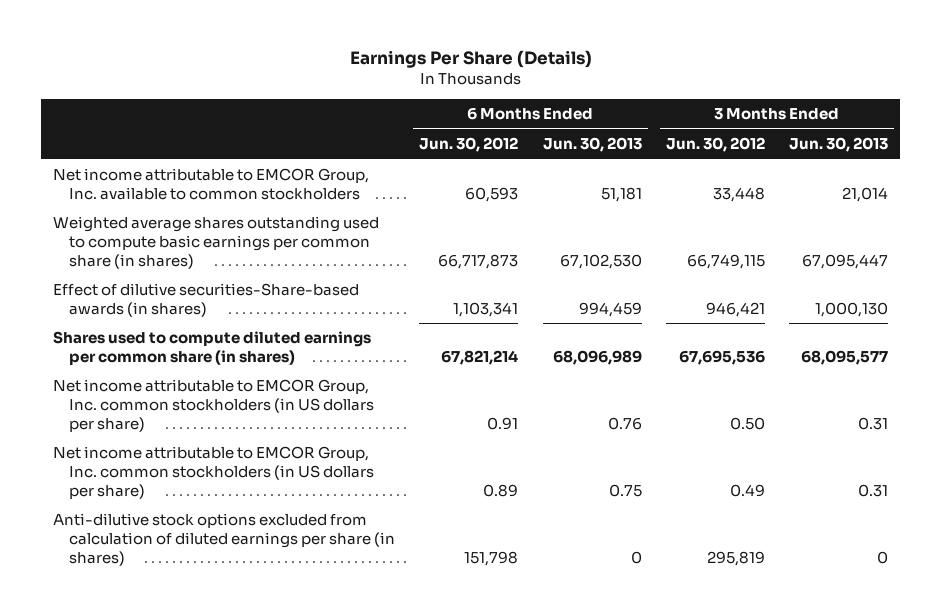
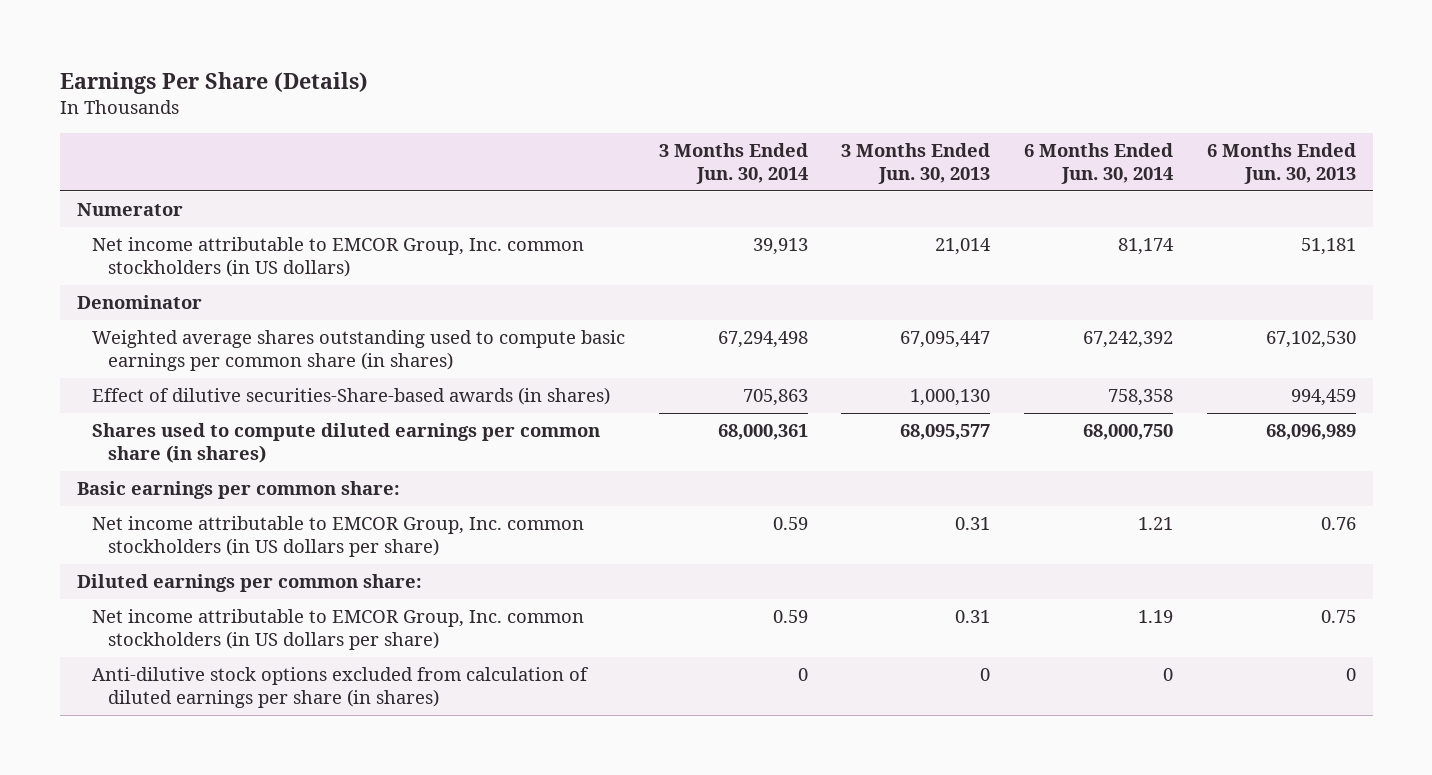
[419,137,519,153] Jun. 30, 2012 -> none
[665,137,765,153] Jun. 30, 2012 -> none
none -> [658,142,808,184] 3 Months Ended Jun. 30, 2014
none -> [1024,142,1174,184] 6 Months Ended Jun. 30, 2014
none -> [76,203,183,217] Numerator
[53,168,370,200] Net income attributable to EMCOR Group, Inc. available to common stockholders -> [92,237,585,278] Net income attributable to EMCOR Group, Inc. common stockholders (in US dollars)
none -> [76,295,202,310] Denominator
none -> [76,481,400,500] Basic earnings per common share:
none -> [76,574,422,593] Diluted earnings per common share:

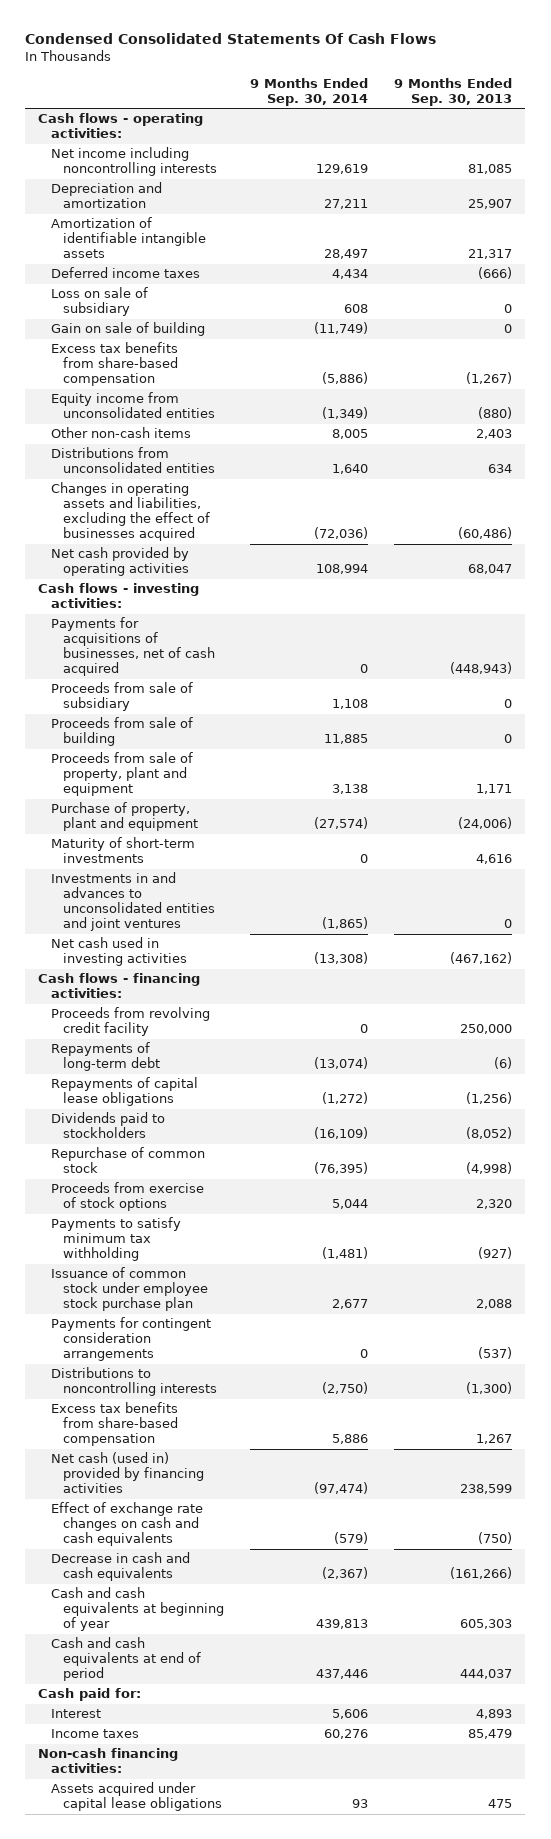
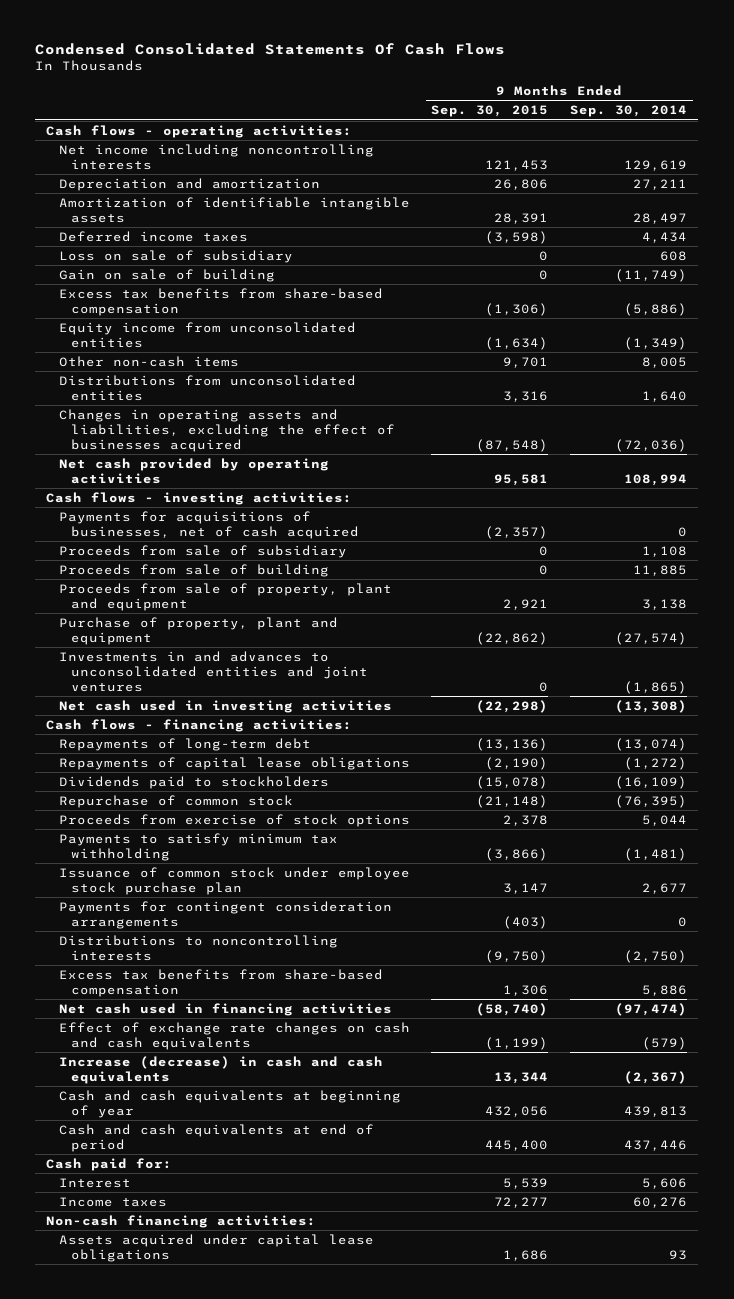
[394,77,513,106] 9 Months Ended Sep. 30, 2013 -> none
none -> [431,105,549,118] Sep. 30, 2015
[50,837,195,864] Maturity of short-term investments -> none
[50,1007,210,1037] Proceeds from revolving credit facility -> none
[50,1452,205,1494] Net cash (used in) provided by financing activities -> [58,1002,392,1016] Net cash used in financing activities
[50,1552,190,1582] Decrease in cash and cash equivalents -> [58,1055,383,1084] Increase (decrease) in cash and cash equivalents

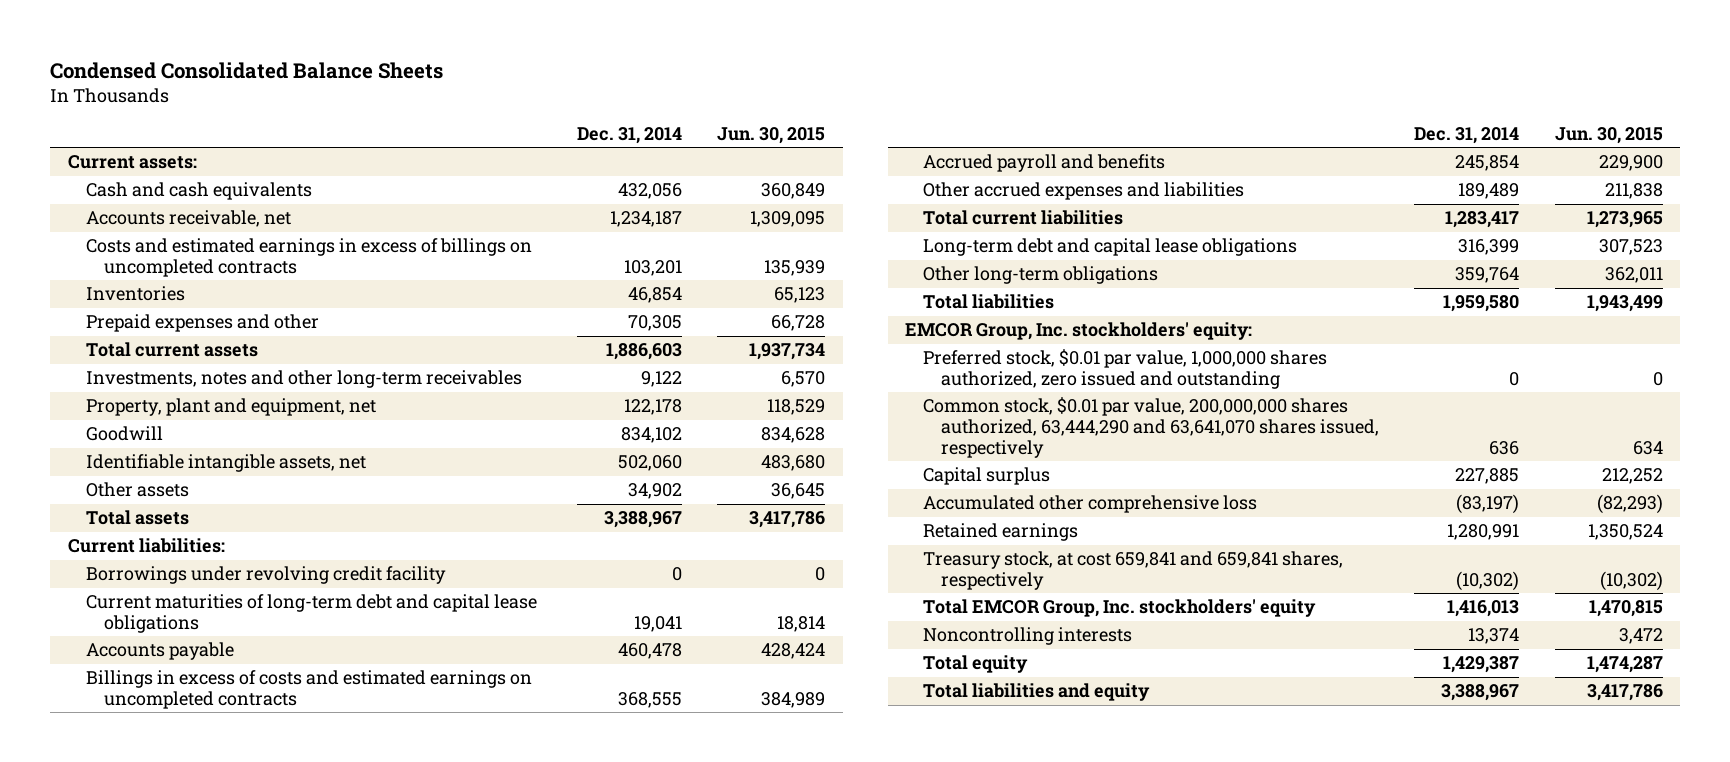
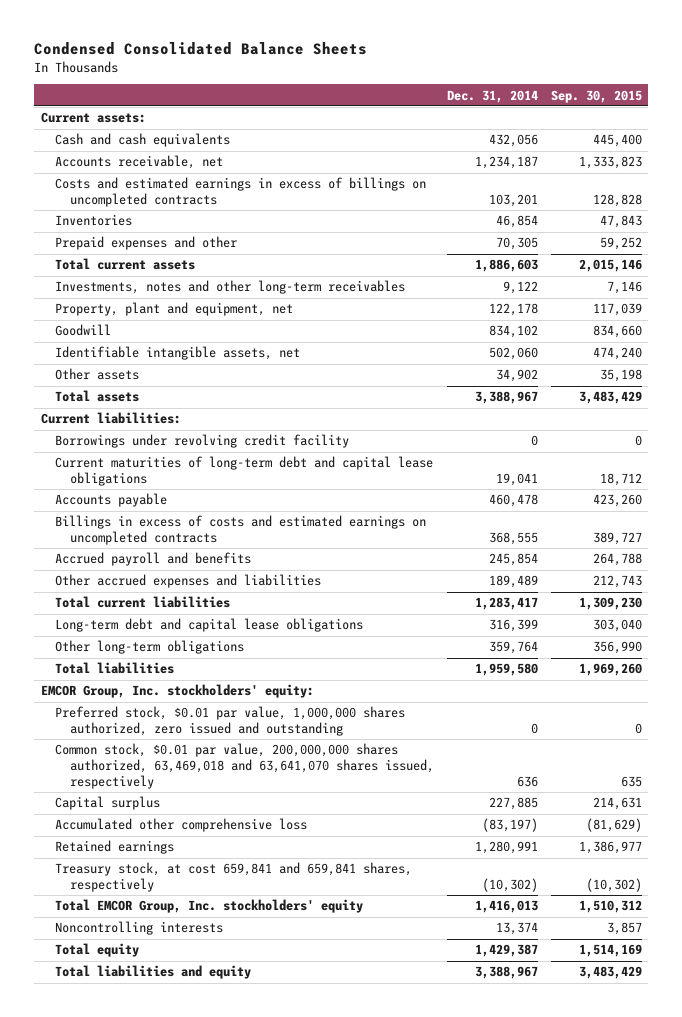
[717,127,826,145] Jun. 30, 2015 -> none
none -> [550,89,642,103] Sep. 30, 2015
[923,397,1379,458] Common stock, $0.01 par value, 200,000,000 shares authorized, 63,444,290 and 63,641,070 shares issued, respectively -> [55,743,434,790] Common stock, $0.01 par value, 200,000,000 shares authorized, 63,469,018 and 63,641,070 shares issued, respectively

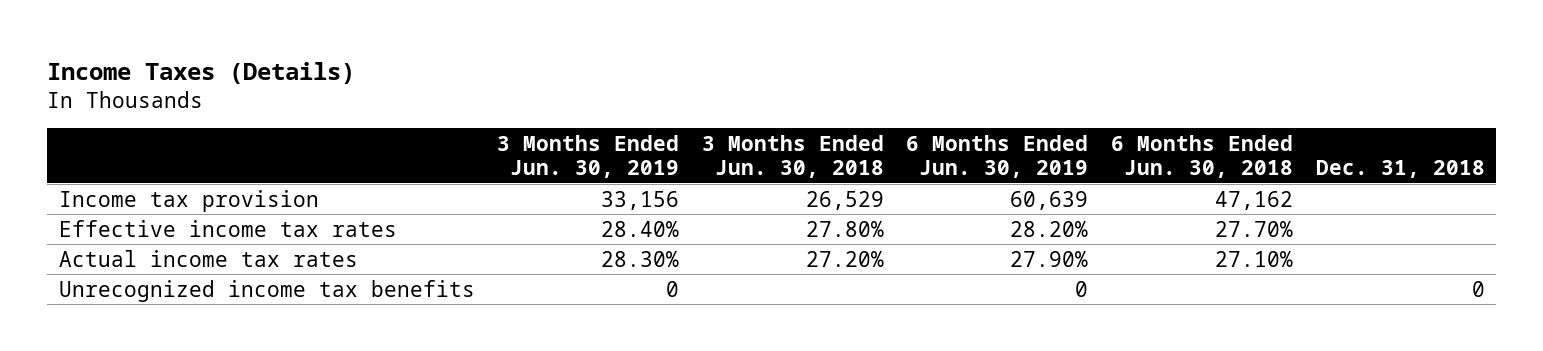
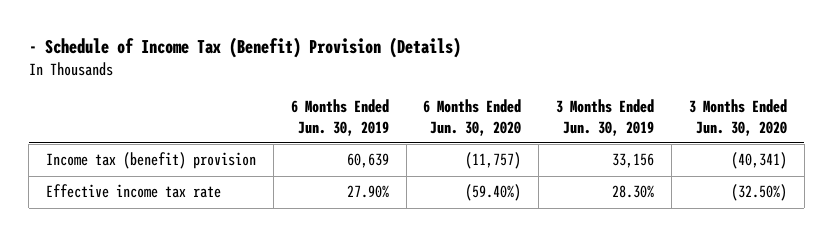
[47,61,356,84] Income Taxes (Details) -> [28,37,461,59] - Schedule of Income Tax (Benefit) Provision (Details)
[701,134,884,179] 3 Months Ended Jun. 30, 2018 -> none
[1110,134,1293,179] 6 Months Ended Jun. 30, 2018 -> none
[1315,160,1485,179] Dec. 31, 2018 -> none
none -> [423,99,522,136] 6 Months Ended Jun. 30, 2020
none -> [688,99,787,136] 3 Months Ended Jun. 30, 2020
[58,219,397,237] Effective income tax rates -> none
[58,279,475,302] Unrecognized income tax benefits -> none
[58,189,319,212] Income tax provision -> [46,152,257,170] Income tax (benefit) provision
[58,249,358,267] Actual income tax rates -> [46,184,222,199] Effective income tax rate

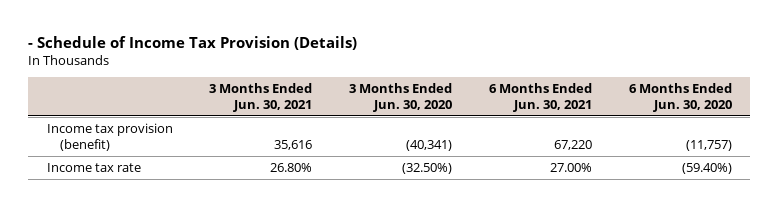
[28,37,461,59] - Schedule of Income Tax (Benefit) Provision (Details) -> [28,35,358,50] - Schedule of Income Tax Provision (Details)
[290,99,389,136] 6 Months Ended Jun. 30, 2019 -> none
[556,99,655,136] 3 Months Ended Jun. 30, 2019 -> none
none -> [209,83,313,112] 3 Months Ended Jun. 30, 2021
none -> [488,83,592,112] 6 Months Ended Jun. 30, 2021
[46,152,257,170] Income tax (benefit) provision -> [46,122,173,151] Income tax provision (benefit)
[46,184,222,199] Effective income tax rate -> [46,162,141,172] Income tax rate

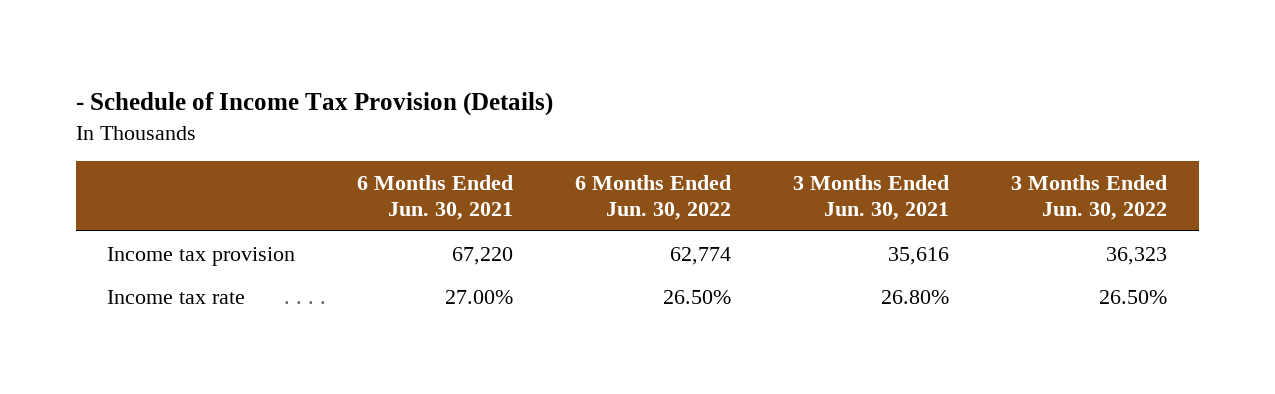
[349,83,453,112] 3 Months Ended Jun. 30, 2020 -> none
[628,83,732,112] 6 Months Ended Jun. 30, 2020 -> none
none -> [575,175,732,221] 6 Months Ended Jun. 30, 2022
none -> [1011,175,1168,221] 3 Months Ended Jun. 30, 2022
[46,122,173,151] Income tax provision (benefit) -> [107,246,296,266] Income tax provision

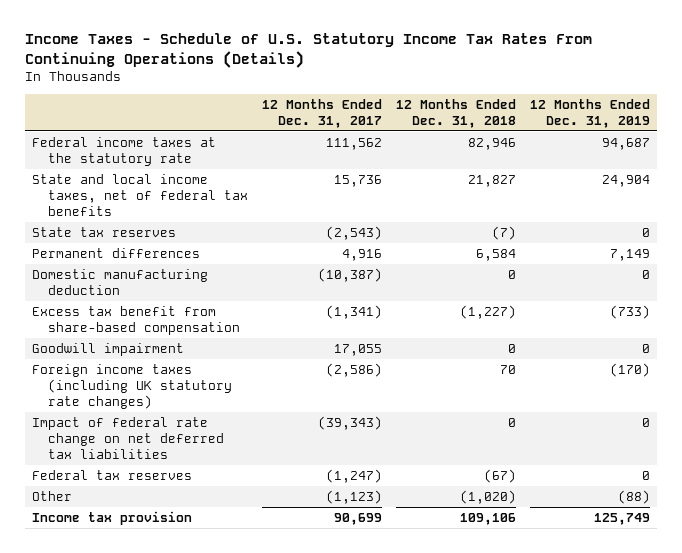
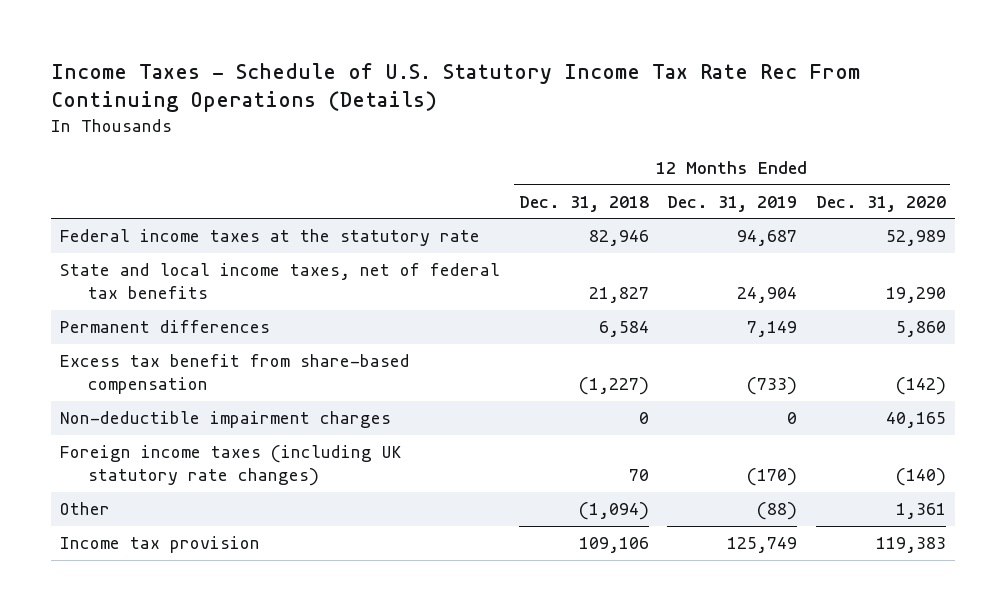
[24,33,592,68] Income Taxes - Schedule of U.S. Statutory Income Tax Rates From Continuing Operations (Details) -> [50,63,860,113] Income Taxes - Schedule of U.S. Statutory Income Tax Rate Rec From Continuing Operations (Details)
[262,98,383,128] 12 Months Ended Dec. 31, 2017 -> none
none -> [815,195,946,212] Dec. 31, 2020
[31,226,176,237] State tax reserves -> none
[31,268,208,296] Domestic manufacturing deduction -> none
[31,342,184,356] Goodwill impairment -> [60,411,392,429] Non-deductible impairment charges
[31,416,225,460] Impact of federal rate change on net deferred tax liabilities -> none
[31,469,192,480] Federal tax reserves -> none
[460,489,517,504] (1,020) -> [578,502,649,521] (1,094)

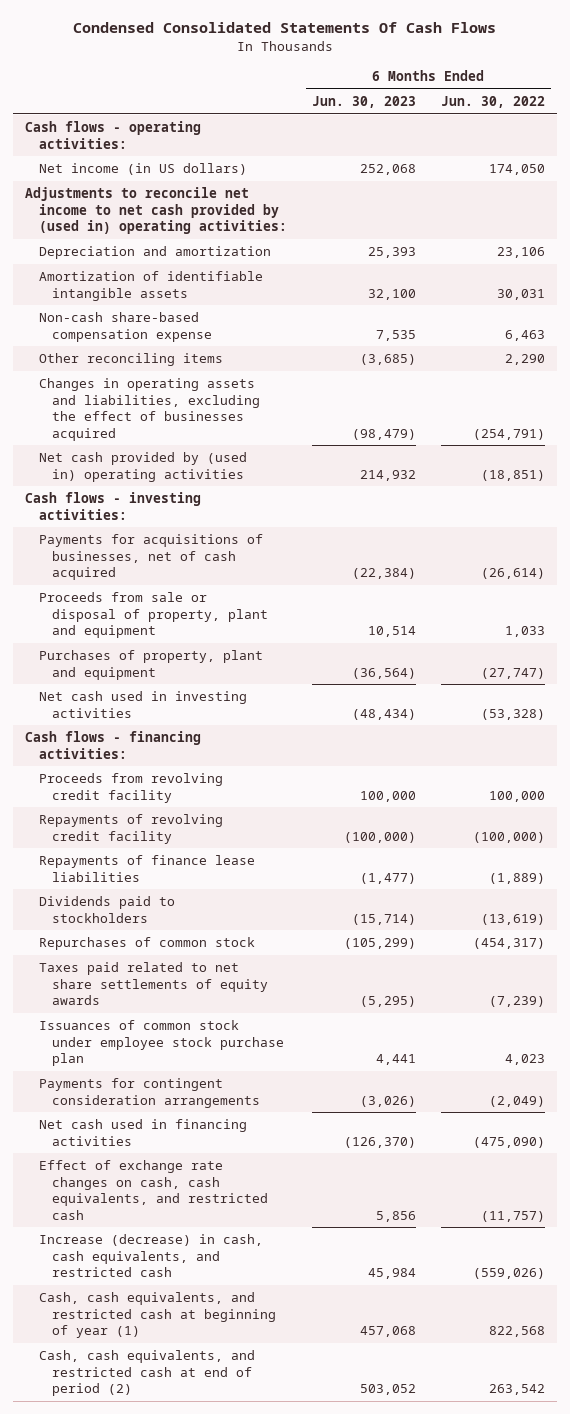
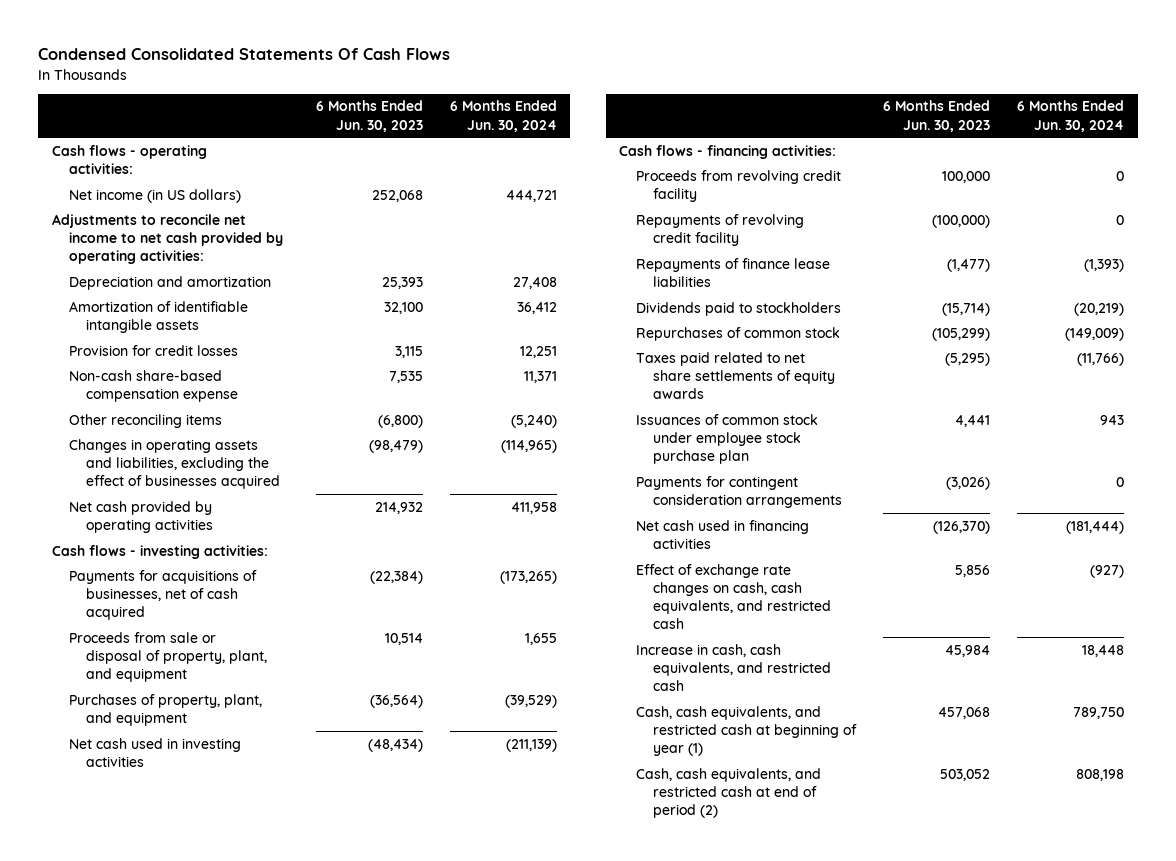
[440,96,545,109] Jun. 30, 2022 -> none
none -> [449,100,557,132] 6 Months Ended Jun. 30, 2024
[25,187,287,235] Adjustments to reconcile net income to net cash provided by (used in) operating activities: -> [51,213,283,264] Adjustments to reconcile net income to net cash provided by operating activities:
none -> [68,344,238,356] Provision for credit losses
[359,354,416,366] (3,685) -> [377,414,423,428] (6,800)
[38,452,247,482] Net cash provided by (used in) operating activities -> [68,500,213,533] Net cash provided by operating activities
[38,592,269,639] Proceeds from sale or disposal of property, plant and equipment -> [68,631,267,682] Proceeds from sale or disposal of property, plant, and equipment
[38,650,263,680] Purchases of property, plant and equipment -> [68,693,262,726] Purchases of property, plant, and equipment
[38,1234,263,1278] Increase (decrease) in cash, cash equivalents, and restricted cash -> [636,643,832,691] Increase in cash, cash equivalents, and restricted cash

